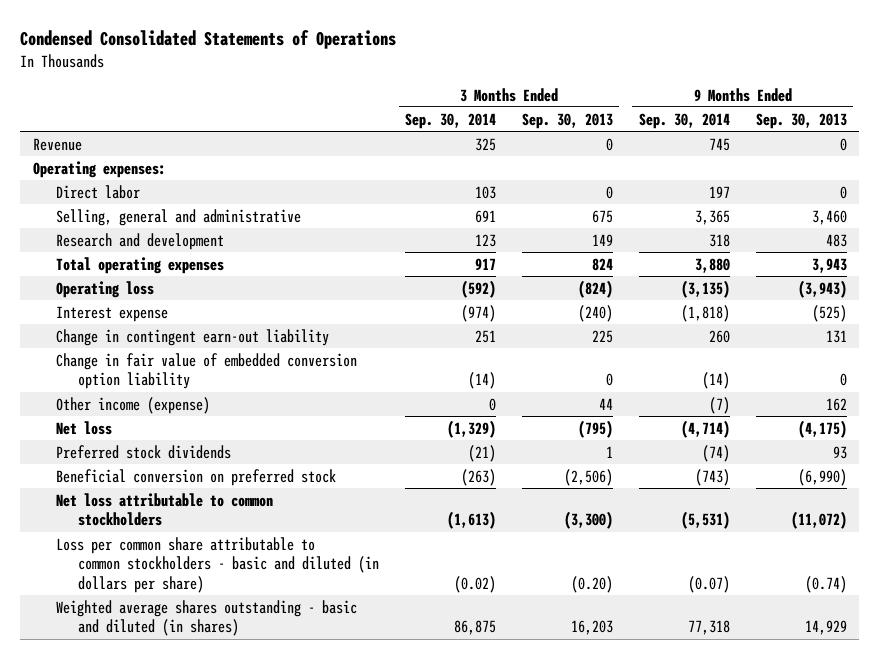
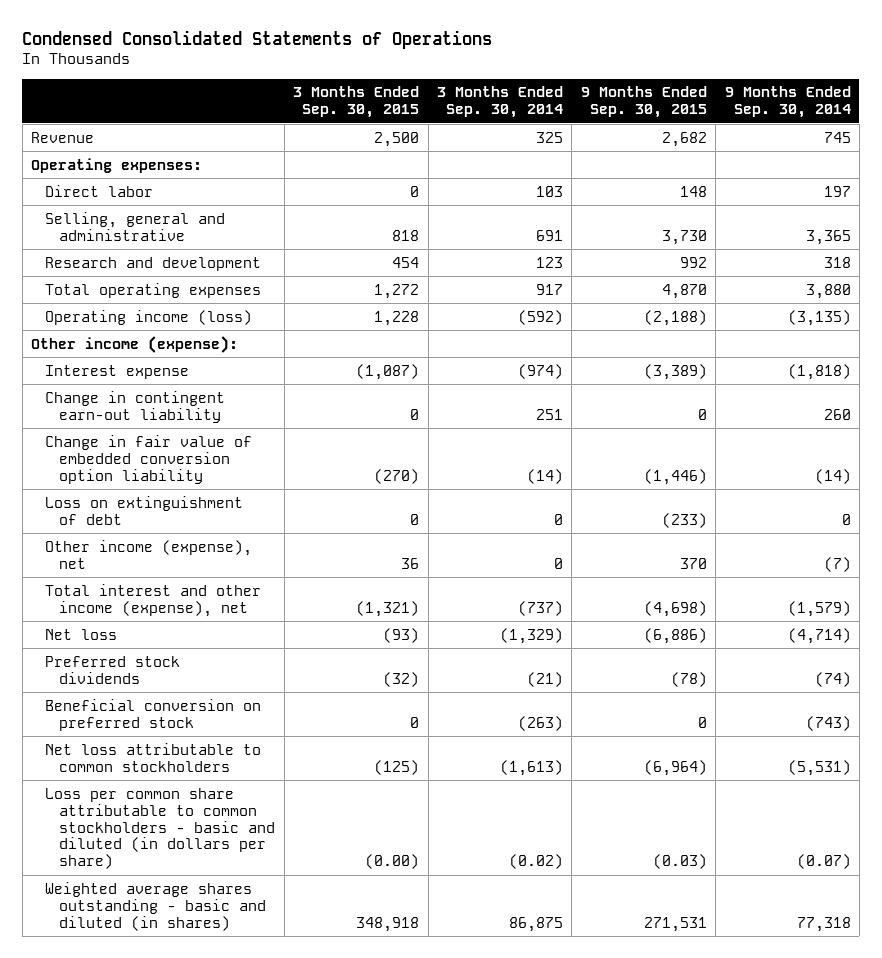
[522,112,614,129] Sep. 30, 2013 -> none
[755,112,847,129] Sep. 30, 2013 -> none
none -> [293,86,420,119] 3 Months Ended Sep. 30, 2015
none -> [580,86,707,119] 9 Months Ended Sep. 30, 2015
[55,280,154,298] Operating loss -> [45,309,253,325] Operating income (loss)
none -> [31,335,239,353] Other income (expense):
none -> [45,495,244,525] Loss on extinguishment of debt
[55,396,210,414] Other income (expense) -> [45,539,253,569] Other income (expense), net
none -> [45,583,262,617] Total interest and other income (expense), net

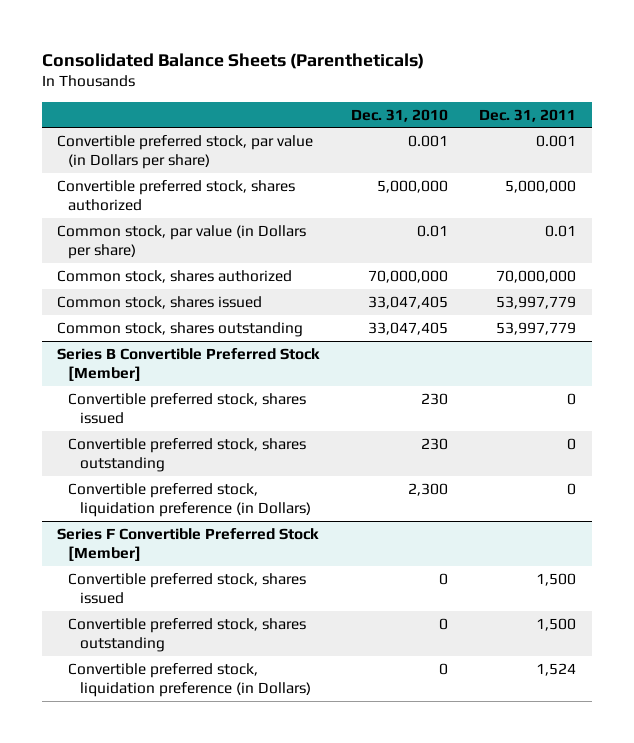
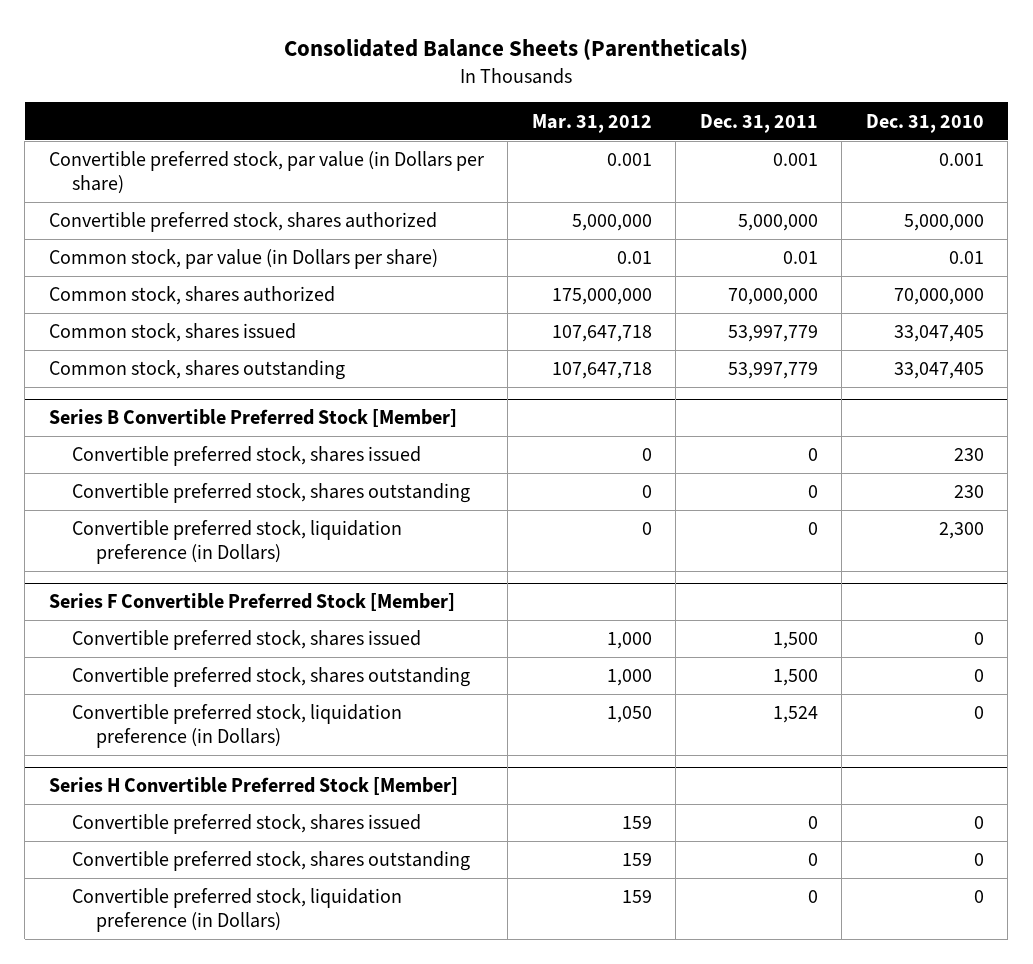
none -> [531,113,652,133] Mar. 31, 2012
none -> [48,777,458,796] Series H Convertible Preferred Stock [Member]
none -> [72,814,422,835] Convertible preferred stock, shares issued
none -> [72,851,471,872] Convertible preferred stock, shares outstanding
none -> [72,888,403,933] Convertible preferred stock, liquidation preference (in Dollars)

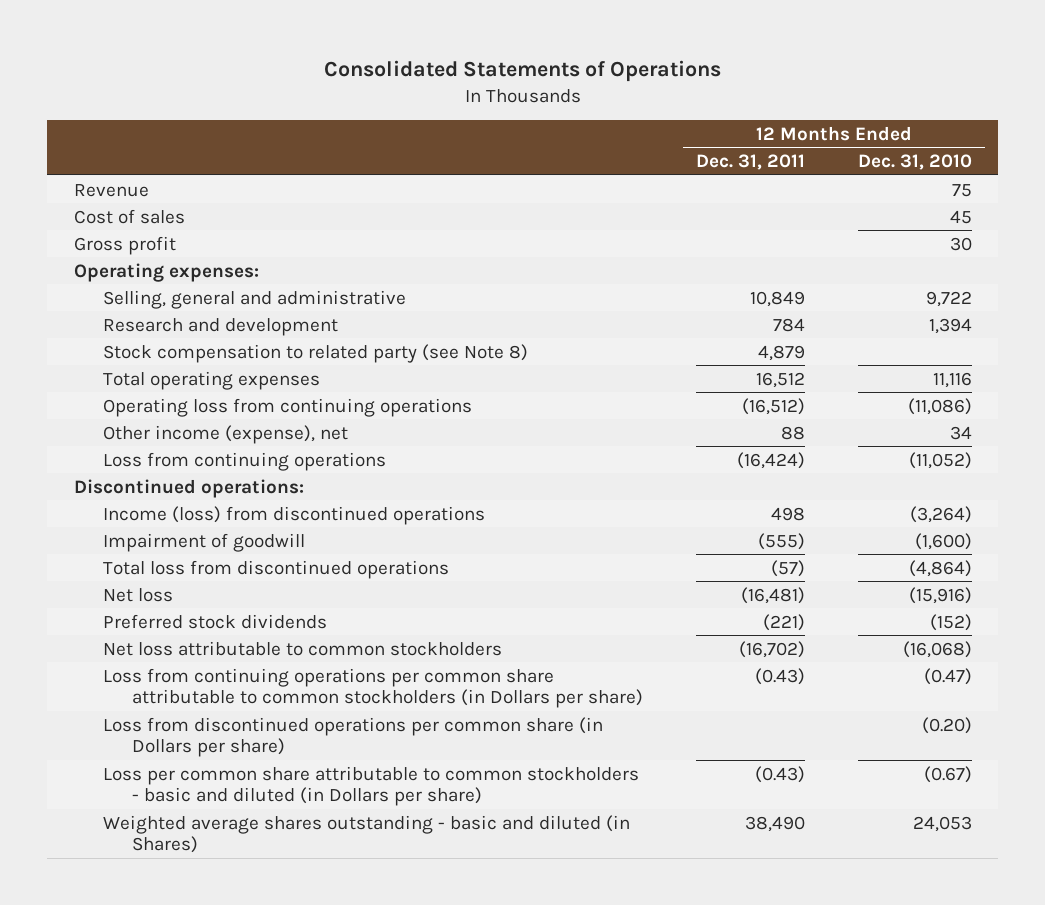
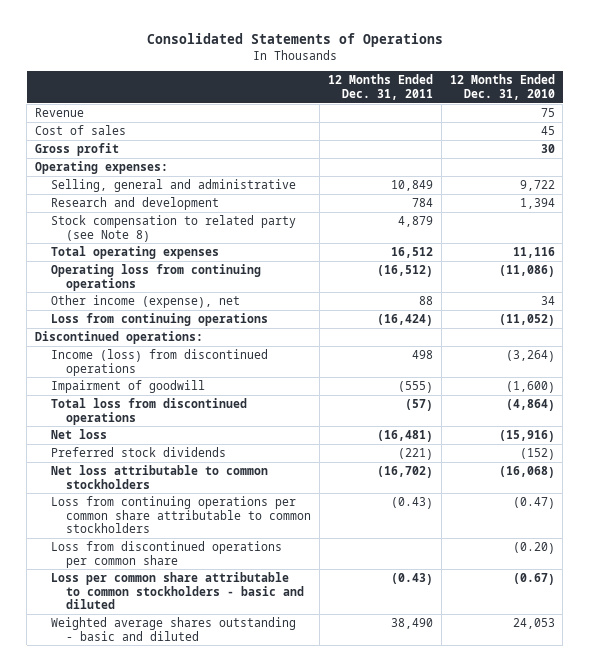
[102,667,644,709] Loss from continuing operations per common share attributable to common stockholders (in Dollars per share) -> [50,496,312,533] Loss from continuing operations per common share attributable to common stockholders
[102,716,603,758] Loss from discontinued operations per common share (in Dollars per share) -> [50,541,282,568] Loss from discontinued operations per common share
[102,765,639,807] Loss per common share attributable to common stockholders - basic and diluted (in Dollars per share) -> [50,572,305,609] Loss per common share attributable to common stockholders - basic and diluted
[102,814,630,854] Weighted average shares outstanding - basic and diluted (in Shares) -> [50,617,296,641] Weighted average shares outstanding - basic and diluted

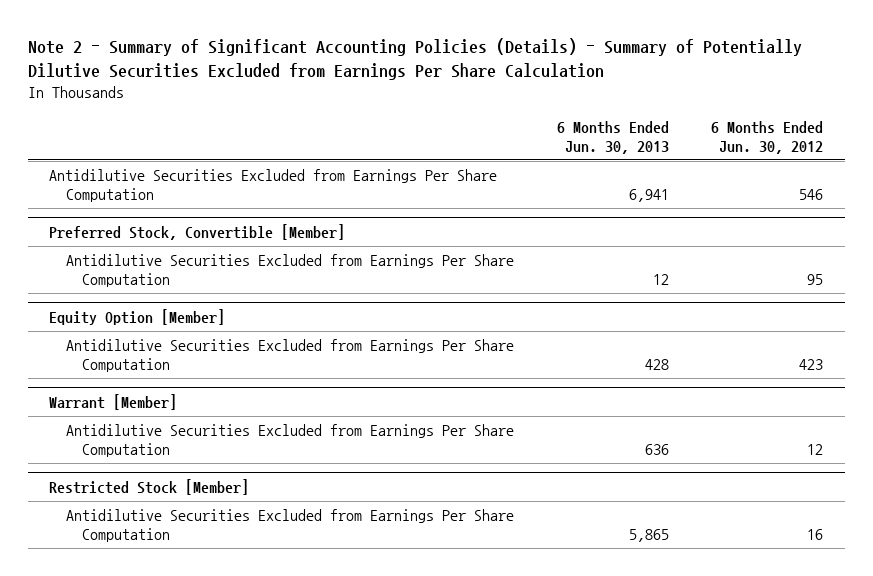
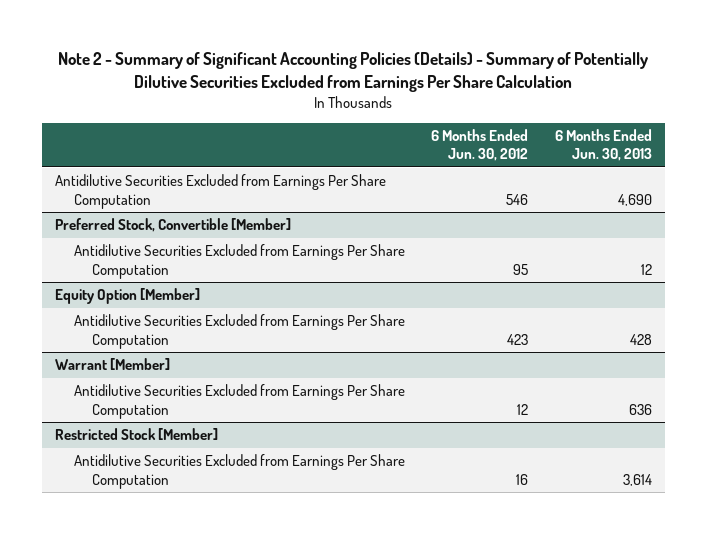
[628,188,669,202] 6,941 -> [617,193,652,206] 4,690
[628,528,669,542] 5,865 -> [622,473,652,486] 3,614

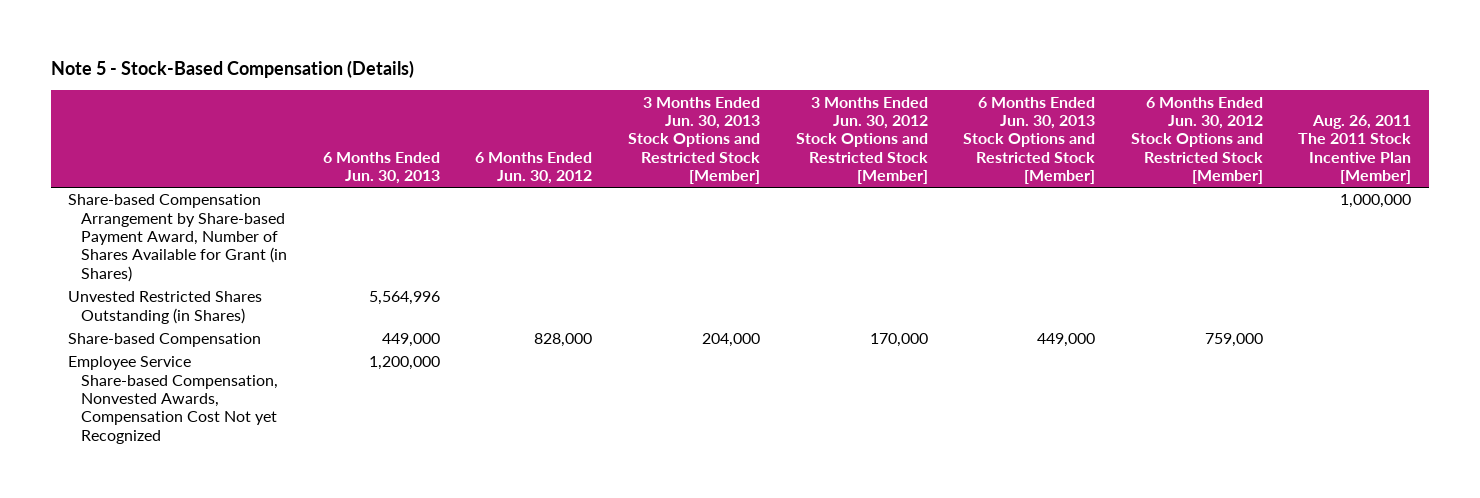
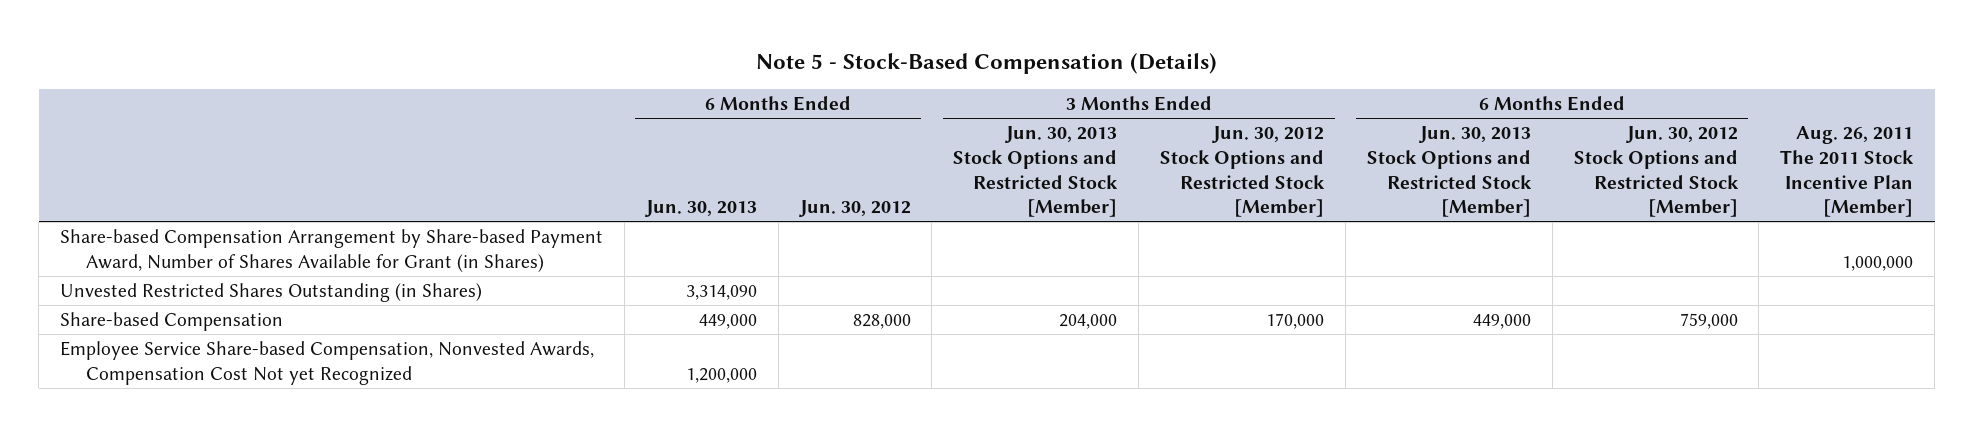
[368,291,440,306] 5,564,996 -> [685,285,757,301] 3,314,090

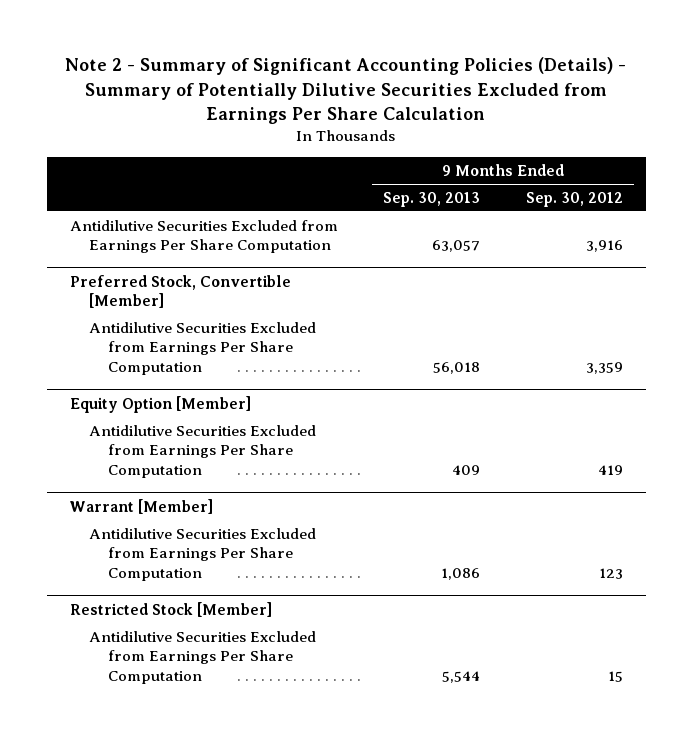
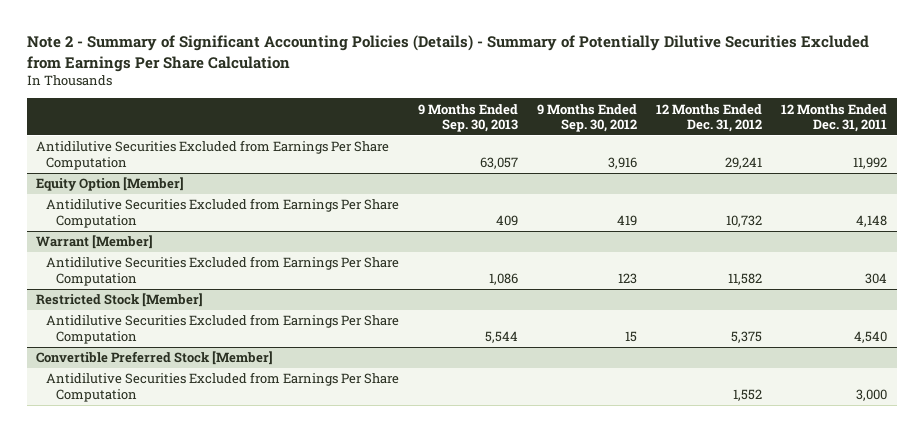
none -> [656,103,763,132] 12 Months Ended Dec. 31, 2012
none -> [781,103,888,132] 12 Months Ended Dec. 31, 2011
[69,274,291,309] Preferred Stock, Convertible [Member] -> none
[88,321,316,376] Antidilutive Securities Excluded from Earnings Per Share Computation -> none
none -> [36,351,274,366] Convertible Preferred Stock [Member]
none -> [46,372,400,402] Antidilutive Securities Excluded from Earnings Per Share Computation

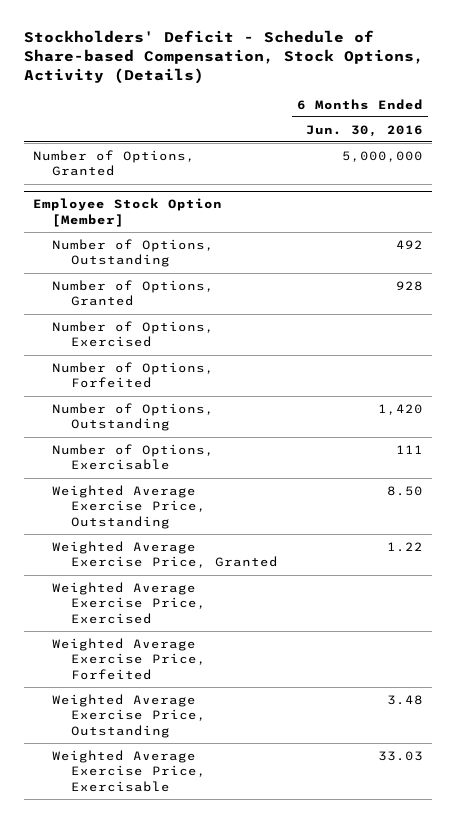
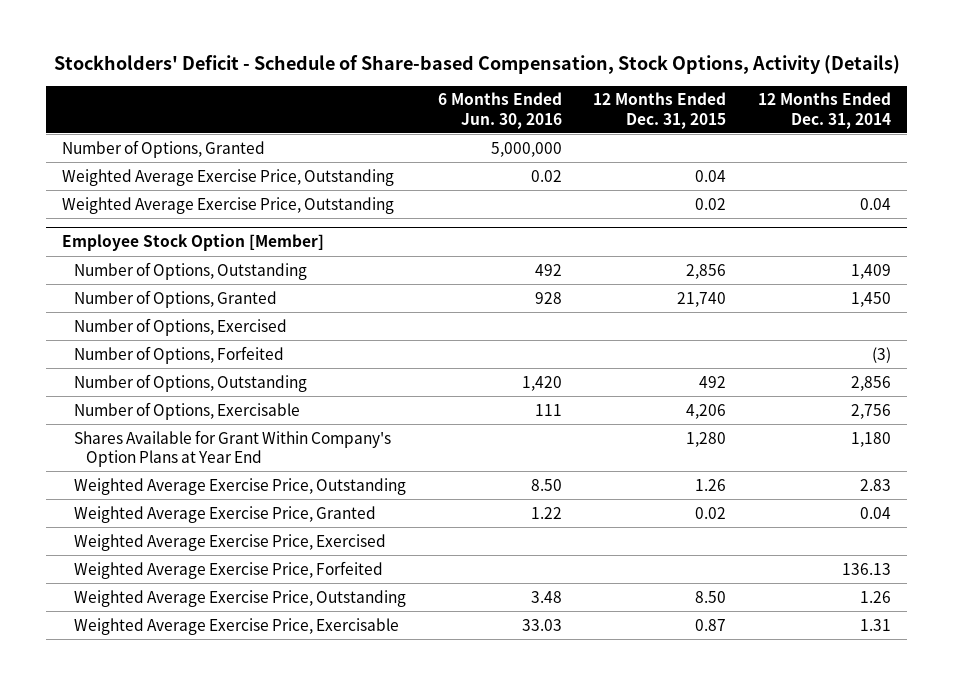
none -> [593,92,727,129] 12 Months Ended Dec. 31, 2015
none -> [758,92,892,129] 12 Months Ended Dec. 31, 2014
none -> [61,168,394,186] Weighted Average Exercise Price, Outstanding
none -> [61,196,394,214] Weighted Average Exercise Price, Outstanding
none -> [73,429,391,468] Shares Available for Grant Within Company's Option Plans at Year End

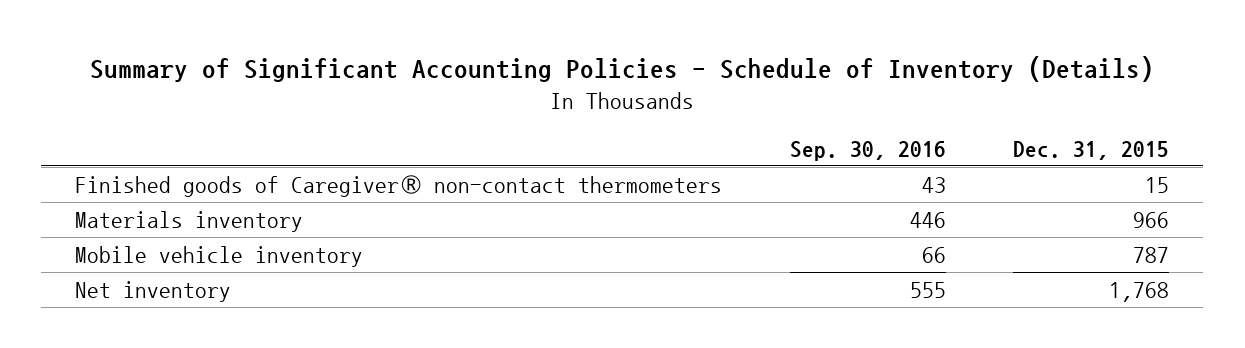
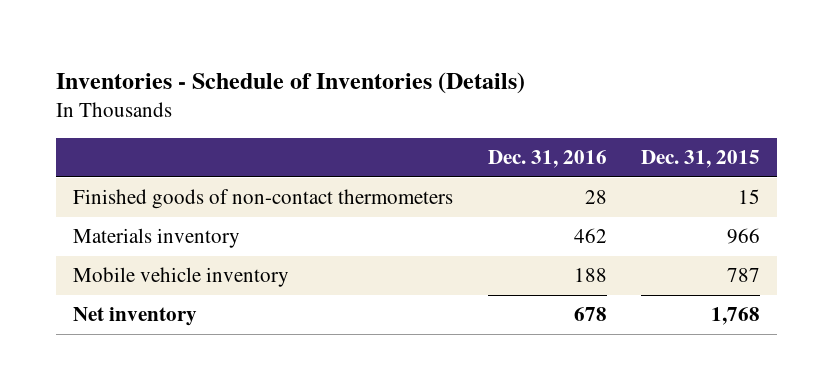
[90,55,1155,82] Summary of Significant Accounting Policies - Schedule of Inventory (Details) -> [56,71,526,94] Inventories - Schedule of Inventories (Details)
[789,140,946,161] Sep. 30, 2016 -> none
none -> [487,150,607,169] Dec. 31, 2016
[75,174,723,197] Finished goods of Caregiver® non-contact thermometers -> [73,189,454,210] Finished goods of non-contact thermometers

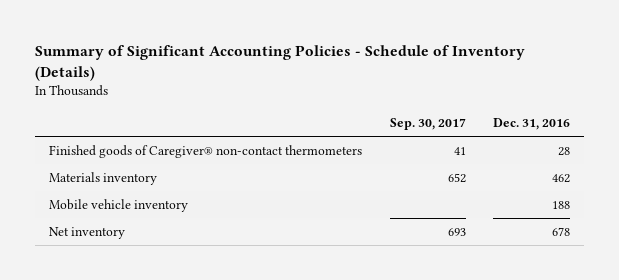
[56,71,526,94] Inventories - Schedule of Inventories (Details) -> [35,45,526,82] Summary of Significant Accounting Policies - Schedule of Inventory (Details)
[640,150,760,169] Dec. 31, 2015 -> none
none -> [389,117,466,130] Sep. 30, 2017
[73,189,454,210] Finished goods of non-contact thermometers -> [49,145,363,159] Finished goods of Caregiver® non-contact thermometers

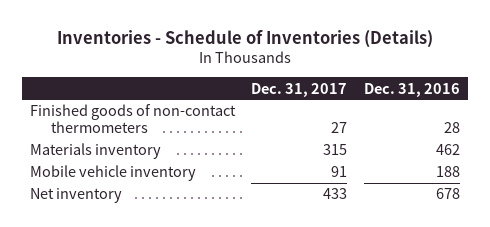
[35,45,526,82] Summary of Significant Accounting Policies - Schedule of Inventory (Details) -> [56,29,433,48] Inventories - Schedule of Inventories (Details)
[389,117,466,130] Sep. 30, 2017 -> none
none -> [251,82,348,97] Dec. 31, 2017
[49,145,363,159] Finished goods of Caregiver® non-contact thermometers -> [29,104,236,134] Finished goods of non-contact thermometers

